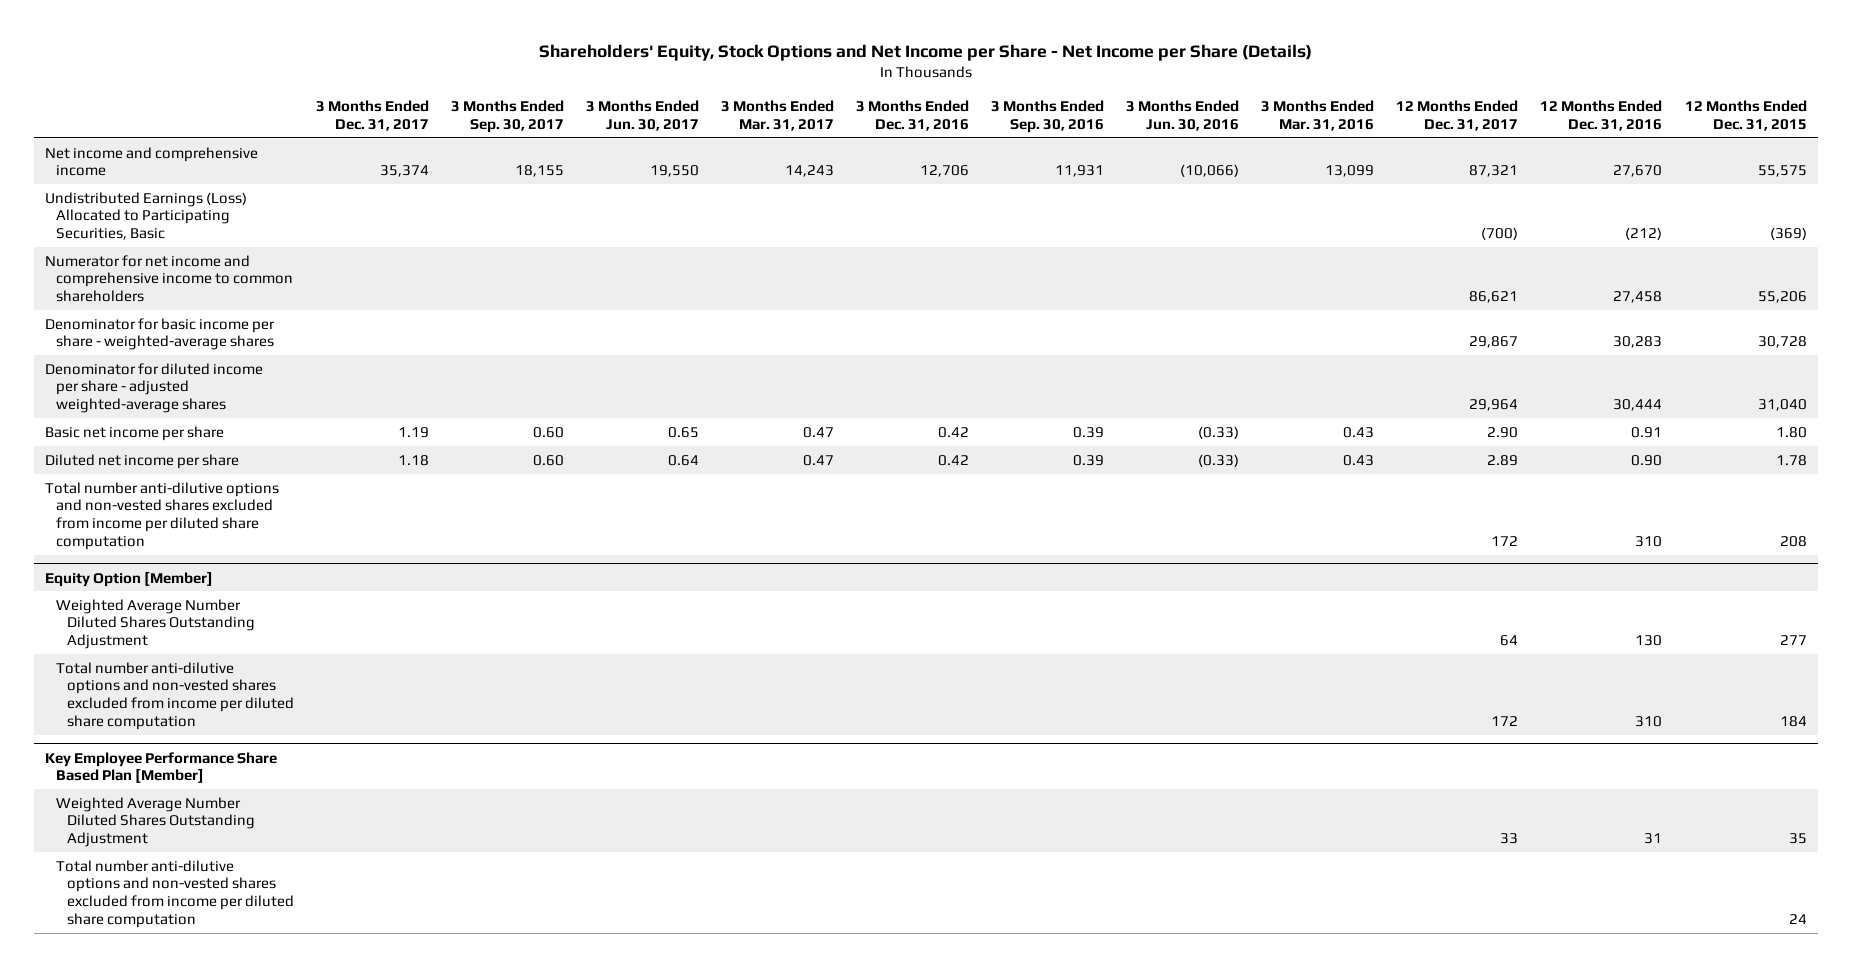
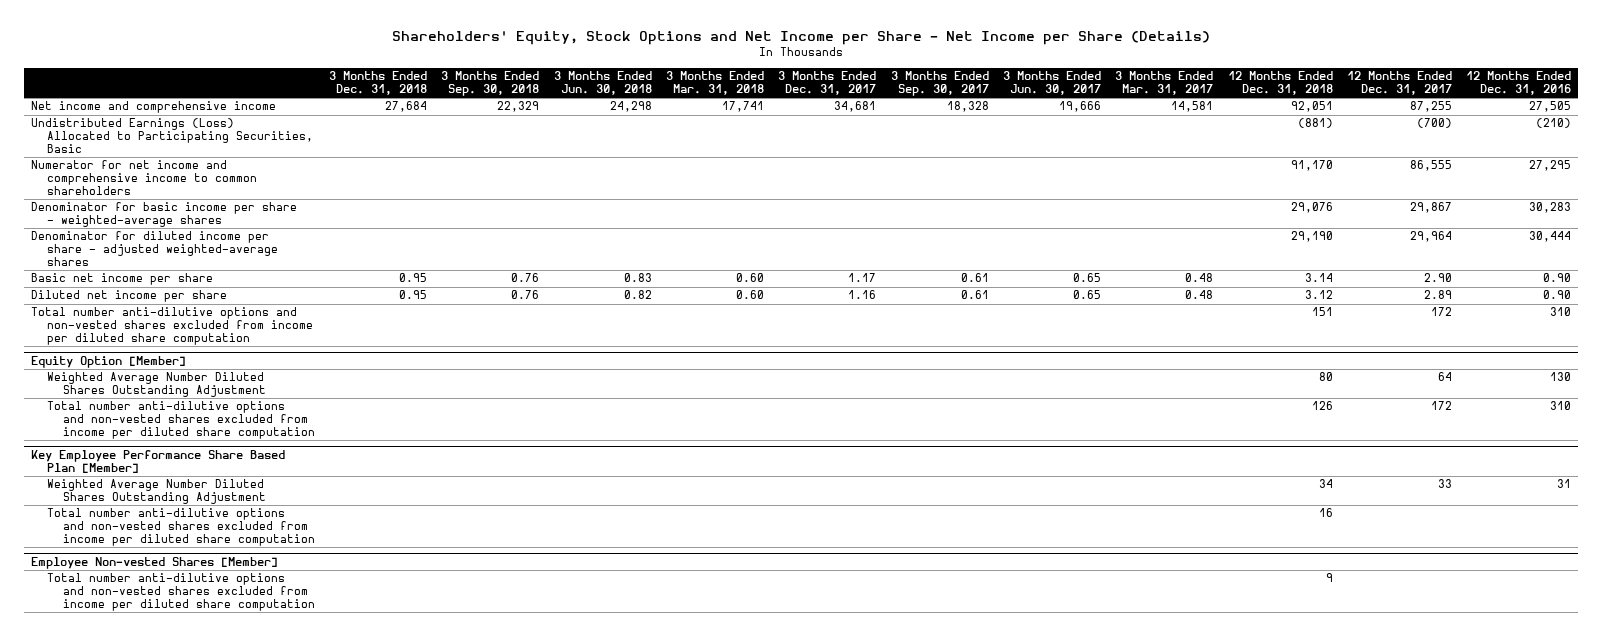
[856,100,970,131] 3 Months Ended Dec. 31, 2016 -> none
[991,100,1105,133] 3 Months Ended Sep. 30, 2016 -> none
[1126,100,1240,131] 3 Months Ended Jun. 30, 2016 -> none
[1261,100,1375,131] 3 Months Ended Mar. 31, 2016 -> none
[1684,100,1807,131] 12 Months Ended Dec. 31, 2015 -> none
none -> [329,71,428,96] 3 Months Ended Dec. 31, 2018
none -> [441,71,540,97] 3 Months Ended Sep. 30, 2018
none -> [553,71,652,96] 3 Months Ended Jun. 30, 2018
none -> [665,71,764,96] 3 Months Ended Mar. 31, 2018
none -> [1227,71,1333,96] 12 Months Ended Dec. 31, 2018
[379,165,429,178] 35,374 -> [834,101,877,113] 34,681
[514,165,564,178] 18,155 -> [946,101,989,113] 18,328
[649,165,699,178] 19,550 -> [1058,101,1101,113] 19,666
[785,165,835,178] 14,243 -> [1171,101,1214,113] 14,581
[1469,165,1519,178] 87,321 -> [1409,101,1452,113] 87,255
[1613,165,1663,178] 27,670 -> [1529,101,1572,113] 27,505
[1625,227,1663,241] (212) -> [1536,118,1572,129] (210)
[1469,291,1519,304] 86,621 -> [1409,160,1452,172] 86,555
[1613,291,1663,304] 27,458 -> [1529,160,1572,172] 27,295
[397,426,429,438] 1.19 -> [848,273,877,283] 1.17
[532,426,564,438] 0.60 -> [960,273,989,283] 0.61
[803,426,835,438] 0.47 -> [1185,273,1214,283] 0.48
[1631,426,1663,438] 0.91 -> [1543,273,1572,283] 0.90
[397,454,429,466] 1.18 -> [848,290,877,300] 1.16
[532,454,564,466] 0.60 -> [960,290,989,300] 0.61
[667,454,699,466] 0.64 -> [1072,290,1101,300] 0.65
[803,454,835,466] 0.47 -> [1185,290,1214,300] 0.48
none -> [31,556,279,569] Employee Non-vested Shares [Member]
none -> [47,573,315,612] Total number anti-dilutive options and non-vested shares excluded from income per diluted share computation

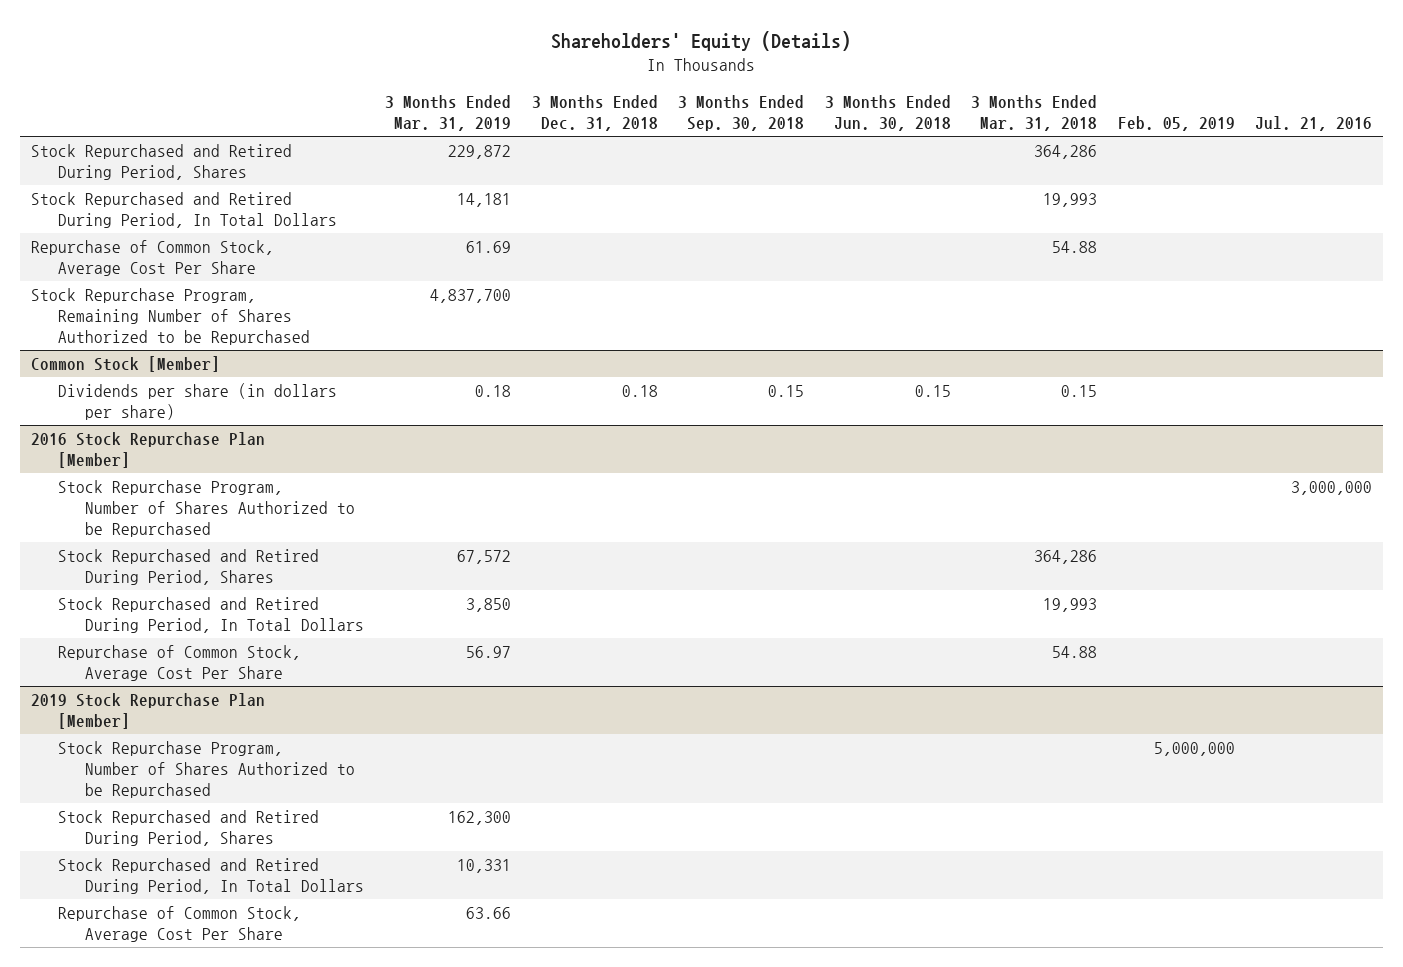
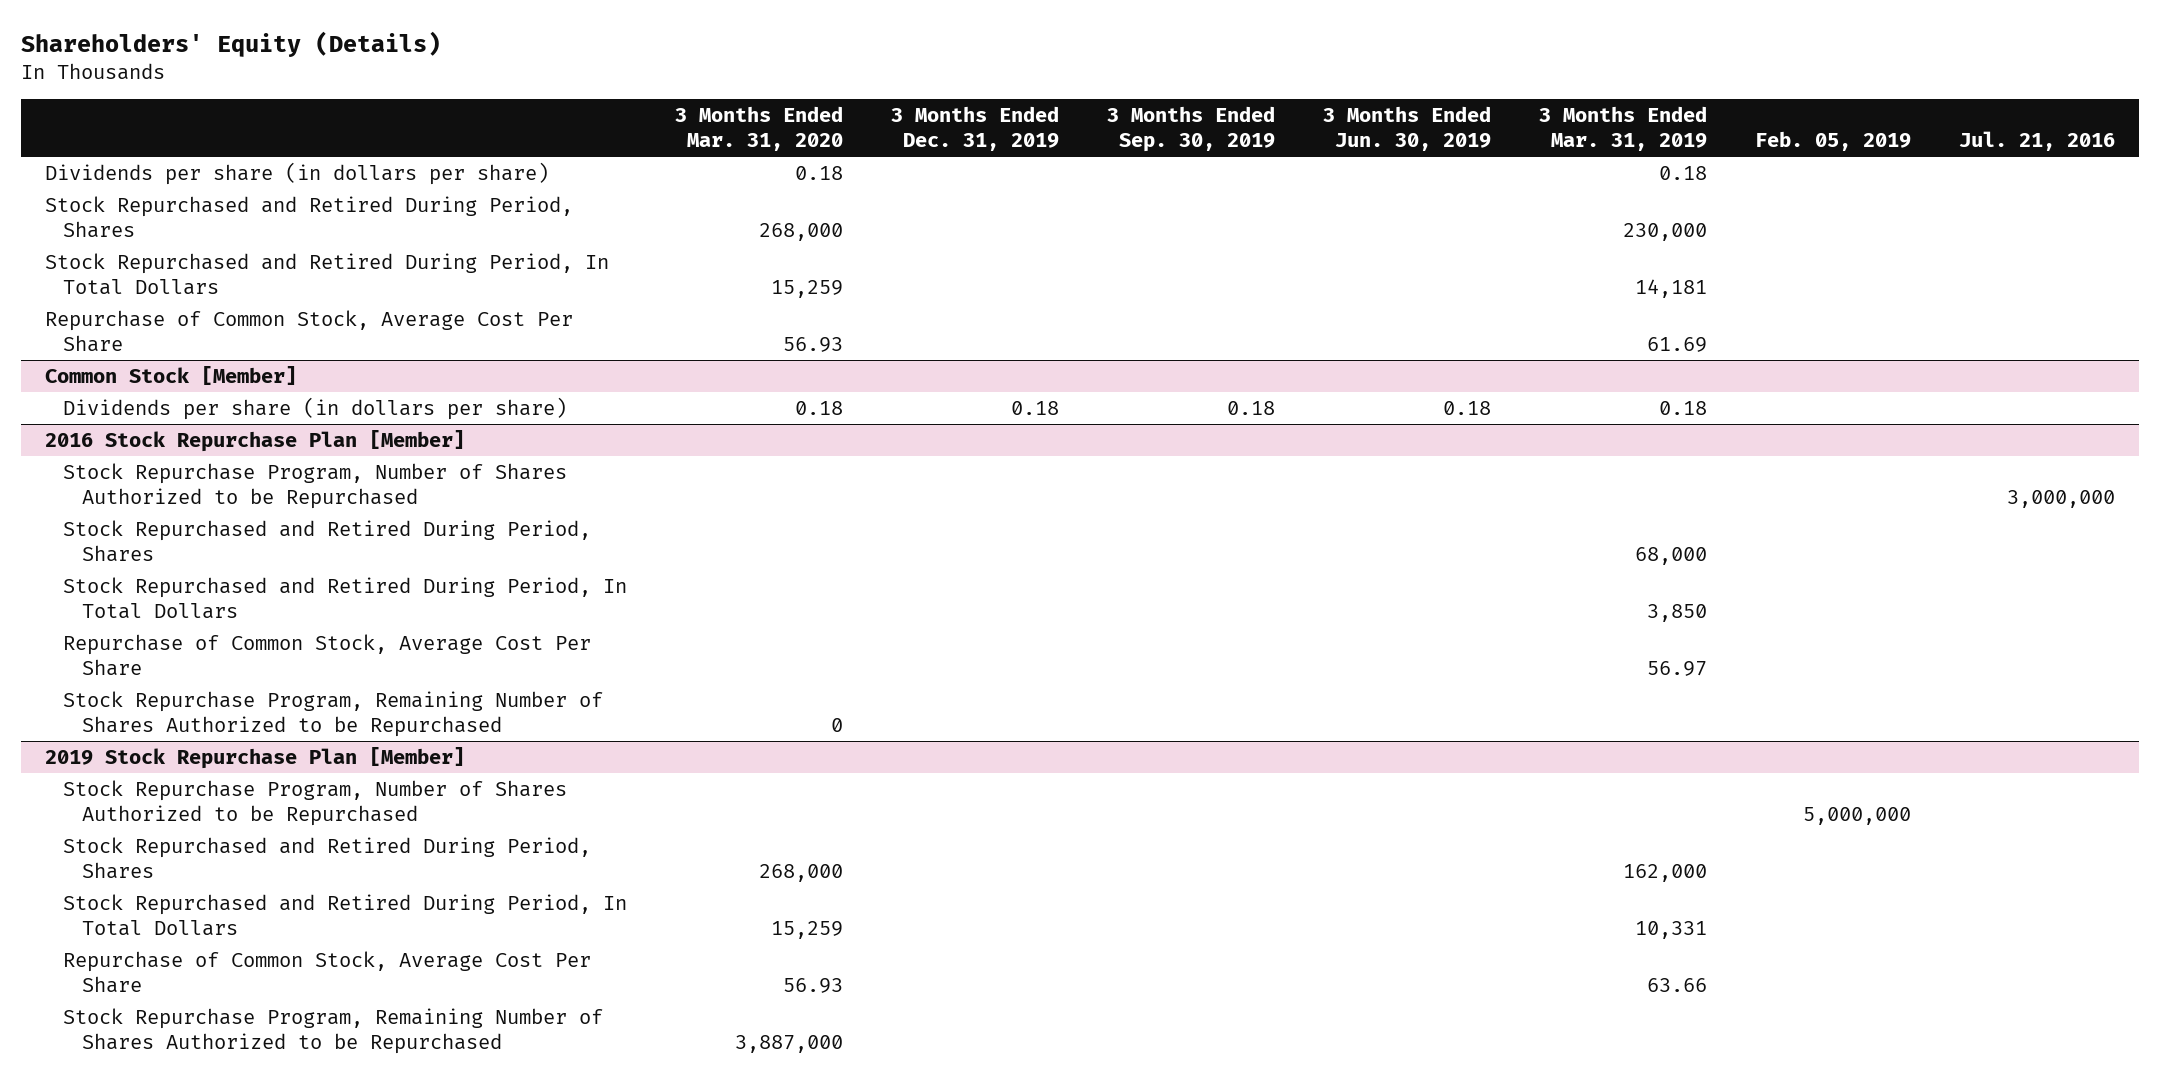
[531,94,658,131] 3 Months Ended Dec. 31, 2018 -> none
[678,94,805,131] 3 Months Ended Sep. 30, 2018 -> none
[824,94,951,131] 3 Months Ended Jun. 30, 2018 -> none
[971,94,1098,131] 3 Months Ended Mar. 31, 2018 -> none
none -> [675,106,844,152] 3 Months Ended Mar. 31, 2020
none -> [891,106,1060,152] 3 Months Ended Dec. 31, 2019
none -> [1107,106,1276,153] 3 Months Ended Sep. 30, 2019
none -> [1322,106,1491,152] 3 Months Ended Jun. 30, 2019
none -> [45,162,550,186] Dividends per share (in dollars per share)
[448,145,512,160] 229,872 -> [1622,222,1707,241] 230,000
[30,288,311,346] Stock Repurchase Program, Remaining Number of Shares Authorized to be Repurchased -> none
[457,550,512,565] 67,572 -> [1634,546,1707,565] 68,000
none -> [63,691,604,737] Stock Repurchase Program, Remaining Number of Shares Authorized to be Repurchased
[448,811,512,826] 162,300 -> [1622,863,1707,882] 162,000
none -> [63,1008,604,1054] Stock Repurchase Program, Remaining Number of Shares Authorized to be Repurchased

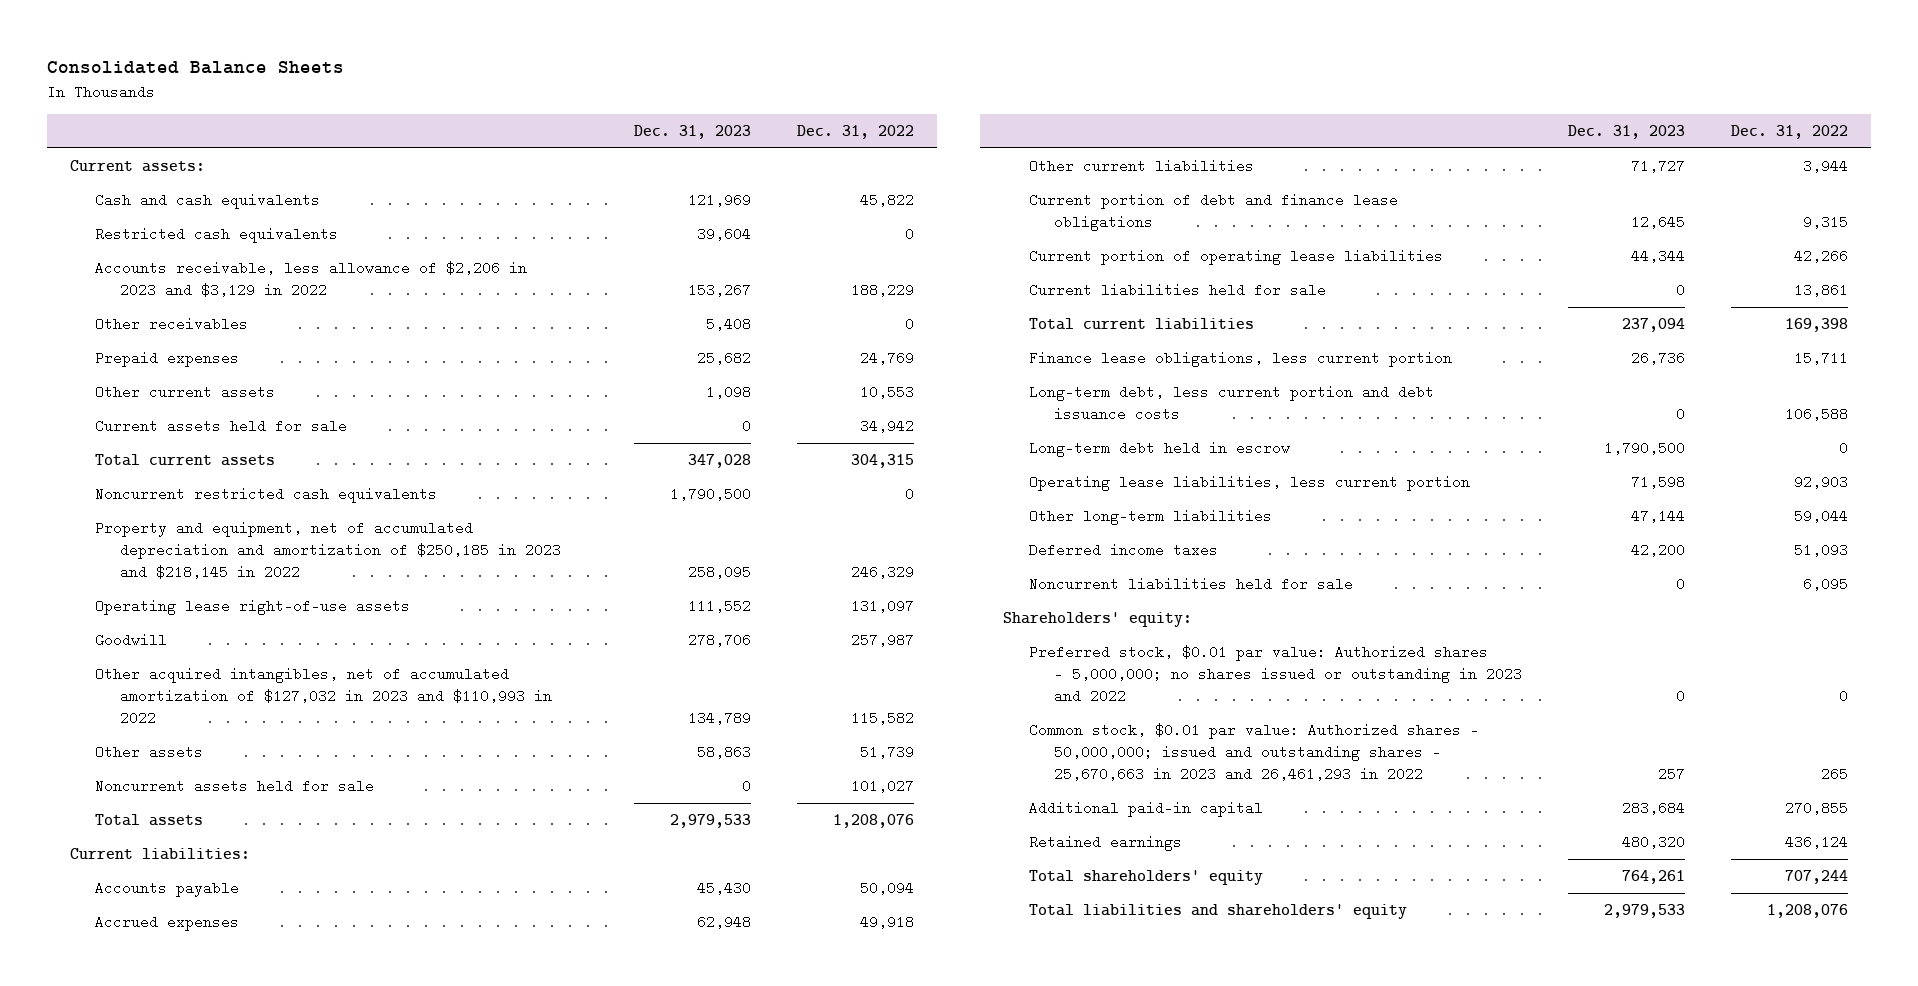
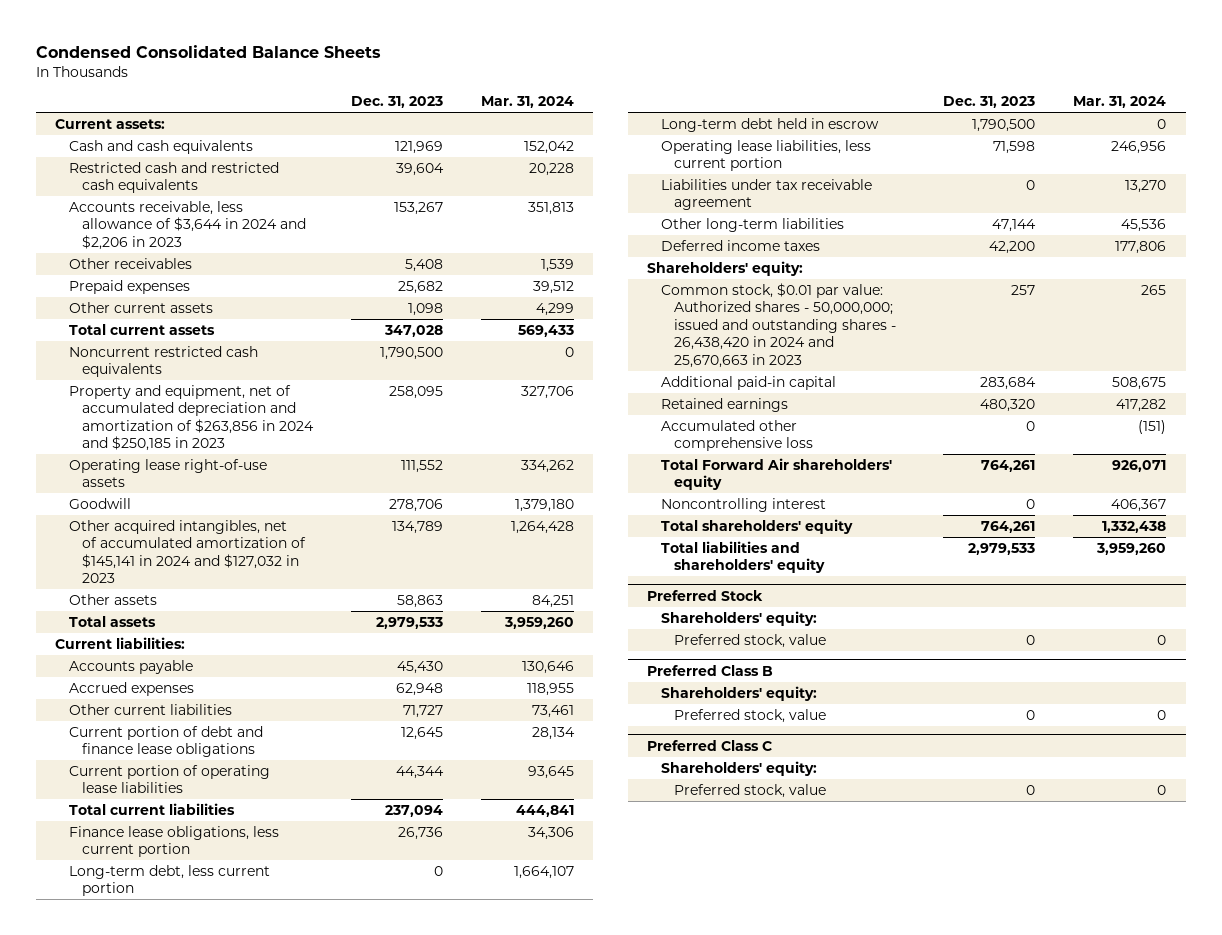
[46,61,344,75] Consolidated Balance Sheets -> [36,44,382,58] Condensed Consolidated Balance Sheets
[797,124,915,139] Dec. 31, 2022 -> none
none -> [481,96,575,109] Mar. 31, 2024
[94,227,338,244] Restricted cash equivalents -> [68,161,279,194] Restricted cash and restricted cash equivalents
[94,261,527,298] Accounts receivable, less allowance of $2,206 in 2023 and $3,129 in 2022 -> [68,200,306,250] Accounts receivable, less allowance of $3,644 in 2024 and $2,206 in 2023
[94,419,347,434] Current assets held for sale -> none
[94,521,562,580] Property and equipment, net of accumulated depreciation and amortization of $250,185 in 2023 and $218,145 in 2022 -> [68,384,314,452] Property and equipment, net of accumulated depreciation and amortization of $263,856 in 2024 and $250,185 in 2023
[94,667,553,726] Other acquired intangibles, net of accumulated amortization of $127,032 in 2023 and $110,993 in 2022 -> [68,519,306,584] Other acquired intangibles, net of accumulated amortization of $145,141 in 2024 and $127,032 in 2023
[94,779,374,794] Noncurrent assets held for sale -> none
[1028,283,1326,298] Current liabilities held for sale -> none
[1028,385,1434,422] Long-term debt, less current portion and debt issuance costs -> [68,864,270,897] Long-term debt, less current portion
none -> [660,178,872,211] Liabilities under tax receivable agreement
[1028,577,1353,592] Noncurrent liabilities held for sale -> none
[1028,645,1522,704] Preferred stock, $0.01 par value: Authorized shares - 5,000,000; no shares issued or outstanding in 2023 and 2022 -> none
[1028,723,1479,782] Common stock, $0.01 par value: Authorized shares - 50,000,000; issued and outstanding shares - 25,670,663 in 2023 and 26,461,293 in 2022 -> [660,282,896,368] Common stock, $0.01 par value: Authorized shares - 50,000,000; issued and outstanding shares - 26,438,420 in 2024 and 25,670,663 in 2023
none -> [660,419,813,452] Accumulated other comprehensive loss
none -> [660,457,892,491] Total Forward Air shareholders' equity
none -> [660,497,826,512] Noncontrolling interest
none -> [647,589,764,601] Preferred Stock
none -> [660,610,817,626] Shareholders' equity:
none -> [673,633,826,648] Preferred stock, value
none -> [647,664,774,676] Preferred Class B
none -> [660,685,817,701] Shareholders' equity:
none -> [673,708,826,723] Preferred stock, value
none -> [647,739,773,751] Preferred Class C
none -> [660,760,817,776] Shareholders' equity:
none -> [673,783,826,798] Preferred stock, value

